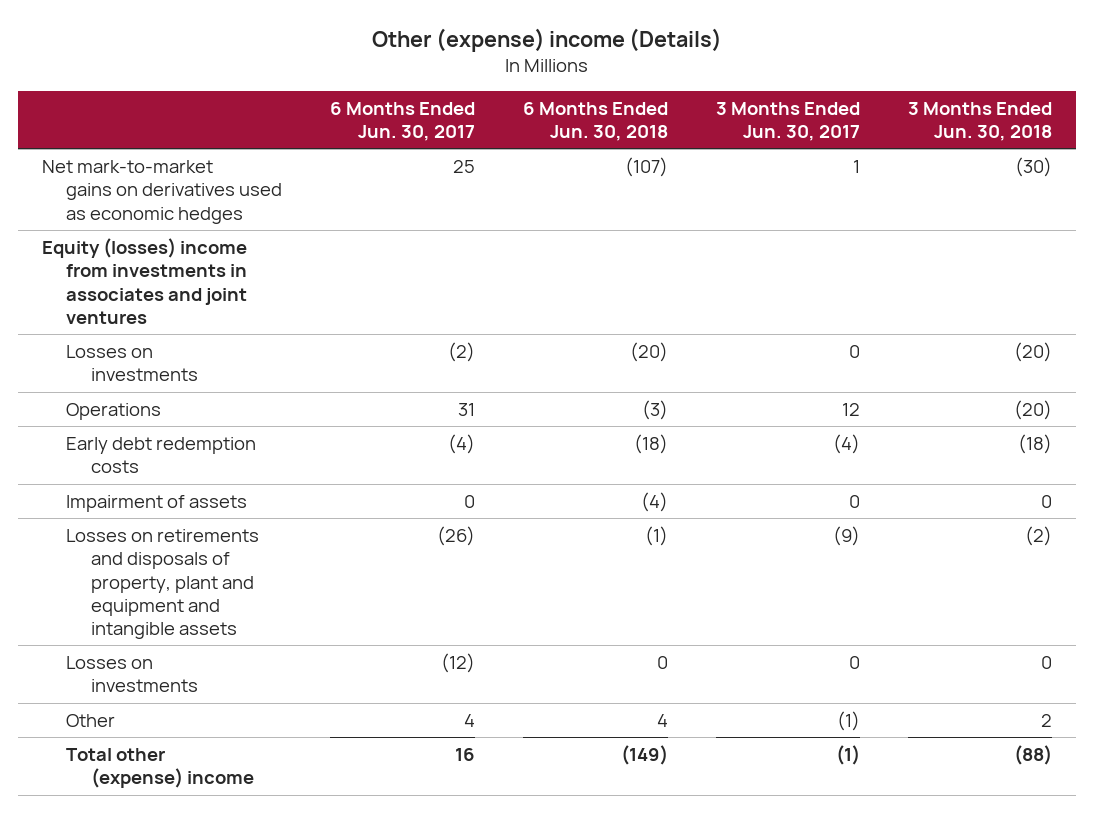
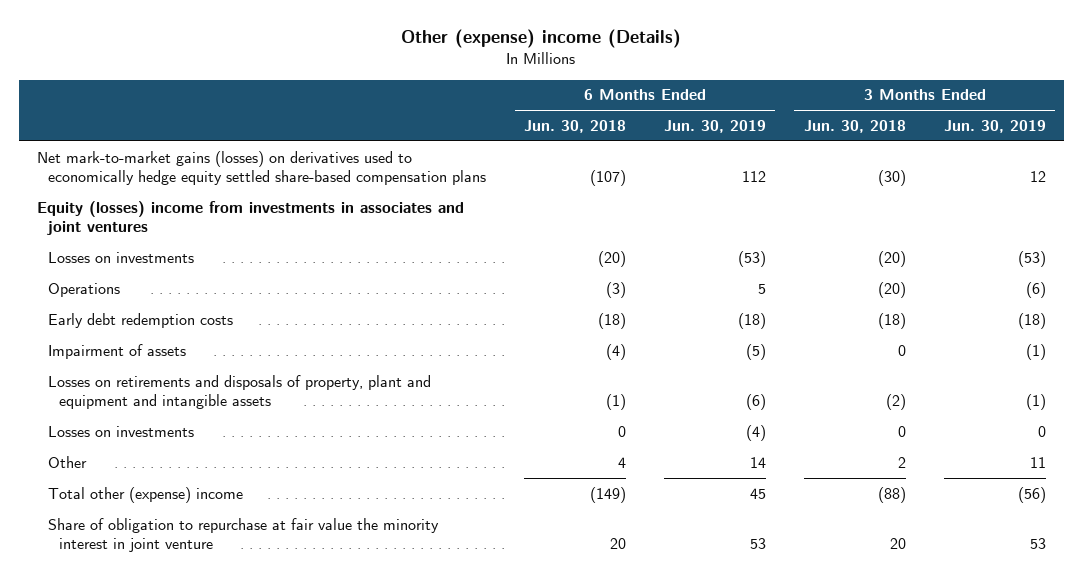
[330,101,476,141] 6 Months Ended Jun. 30, 2017 -> none
[715,101,860,141] 3 Months Ended Jun. 30, 2017 -> none
none -> [663,120,766,134] Jun. 30, 2019
none -> [943,120,1046,134] Jun. 30, 2019
[41,159,283,224] Net mark-to-market gains on derivatives used as economic hedges -> [37,150,487,185] Net mark-to-market gains (losses) on derivatives used to economically hedge equity settled share-based compensation plans
none -> [48,517,440,552] Share of obligation to repurchase at fair value the minority interest in joint venture

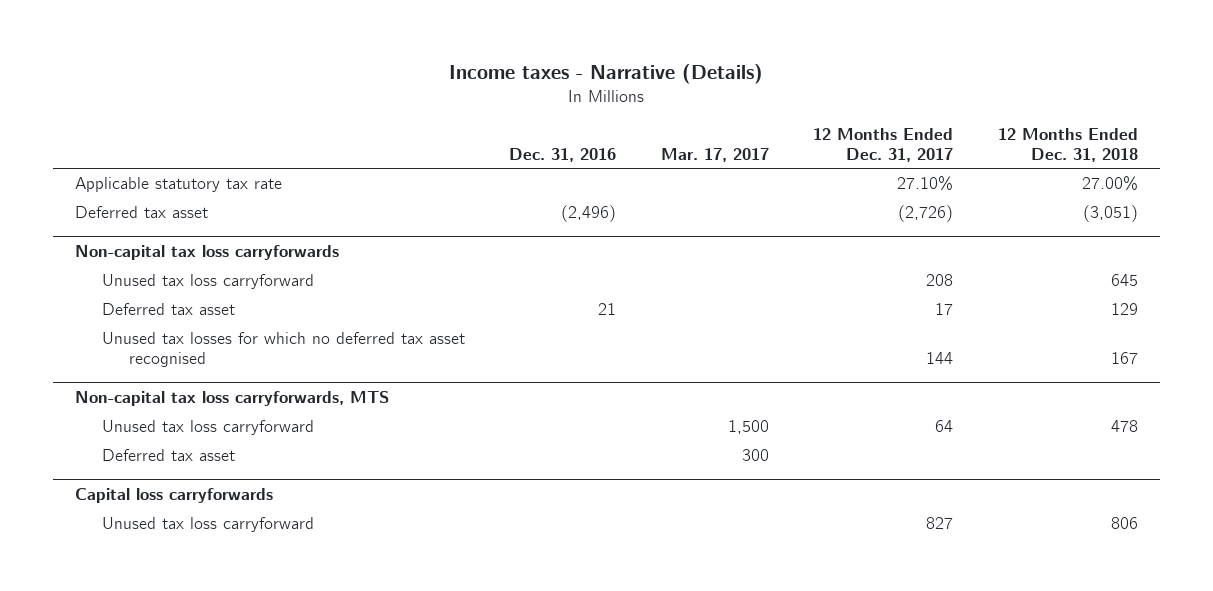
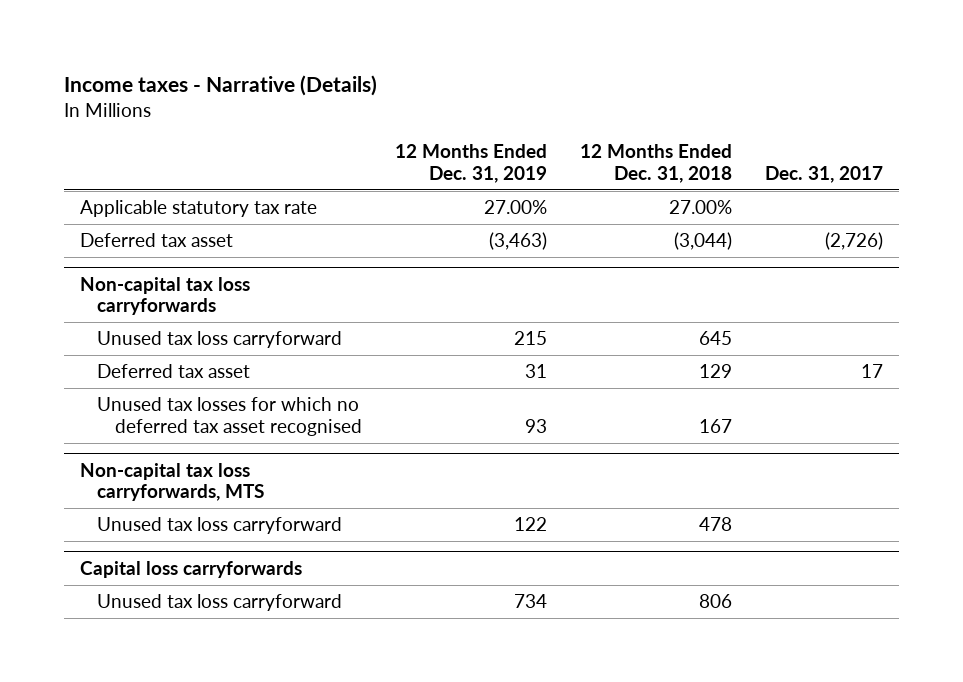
[509,147,617,162] Dec. 31, 2016 -> none
[660,147,769,162] Mar. 17, 2017 -> none
[813,127,954,162] 12 Months Ended Dec. 31, 2017 -> none
none -> [394,144,547,183] 12 Months Ended Dec. 31, 2019
none -> [764,165,883,183] Dec. 31, 2017
[1082,205,1138,223] (3,051) -> [673,232,732,251] (3,044)
[101,449,235,462] Deferred tax asset -> none

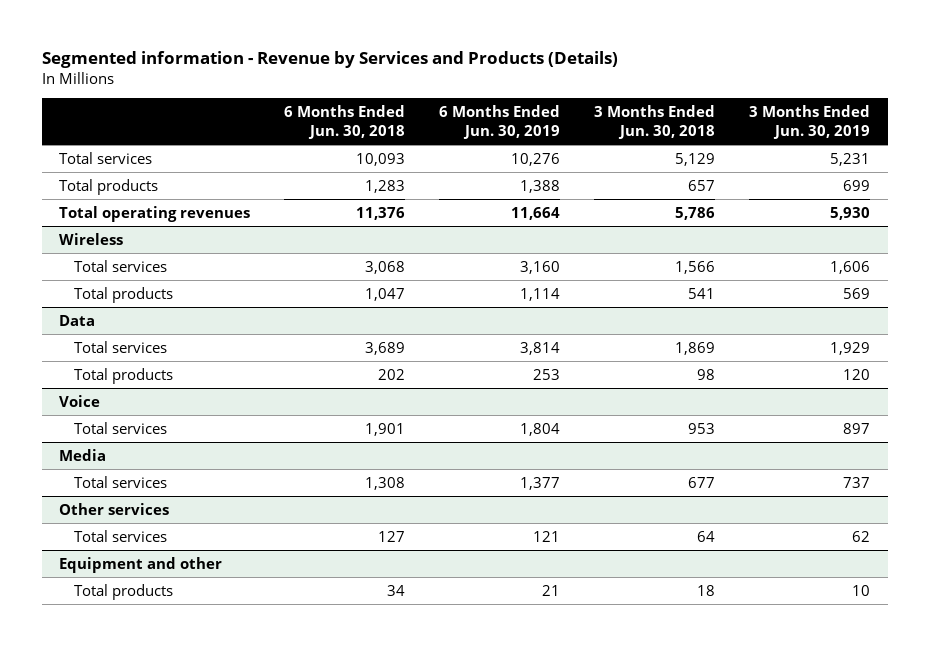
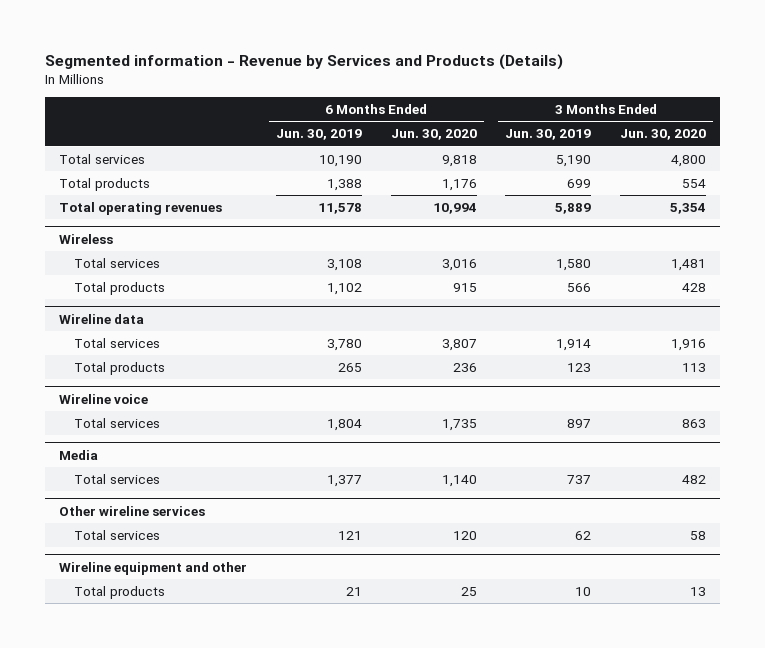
[283,105,405,139] 6 Months Ended Jun. 30, 2018 -> none
[594,105,716,139] 3 Months Ended Jun. 30, 2018 -> none
none -> [390,129,477,141] Jun. 30, 2020
none -> [620,129,707,141] Jun. 30, 2020
[511,152,561,166] 10,276 -> [318,154,362,167] 10,190
[830,152,871,166] 5,231 -> [556,154,592,167] 5,190
[511,206,561,220] 11,664 -> [317,202,362,214] 11,578
[830,206,871,220] 5,930 -> [555,202,592,214] 5,889
[520,260,561,274] 3,160 -> [326,258,362,271] 3,108
[830,260,871,274] 1,606 -> [556,258,592,271] 1,580
[520,287,561,301] 1,114 -> [326,282,362,295] 1,102
[843,287,871,299] 569 -> [567,282,592,292] 566
[58,314,95,326] Data -> [59,313,145,324] Wireline data
[520,341,561,355] 3,814 -> [326,338,362,351] 3,780
[830,341,871,355] 1,929 -> [556,338,592,351] 1,914
[533,368,561,380] 253 -> [337,362,362,372] 265
[843,368,871,380] 120 -> [567,362,592,372] 123
[58,394,100,407] Voice -> [59,393,149,404] Wireline voice
[58,502,169,515] Other services -> [59,505,206,516] Other wireline services
[58,556,222,573] Equipment and other -> [59,561,248,575] Wireline equipment and other

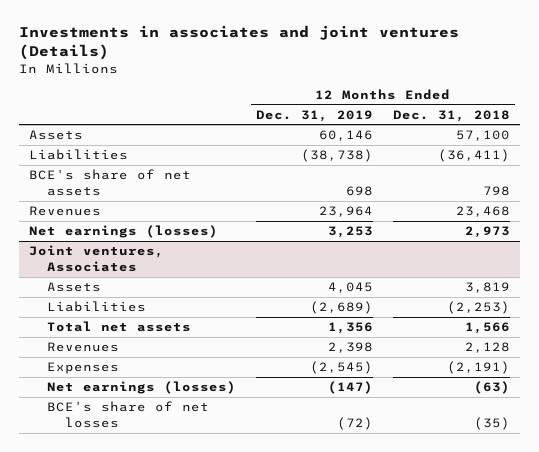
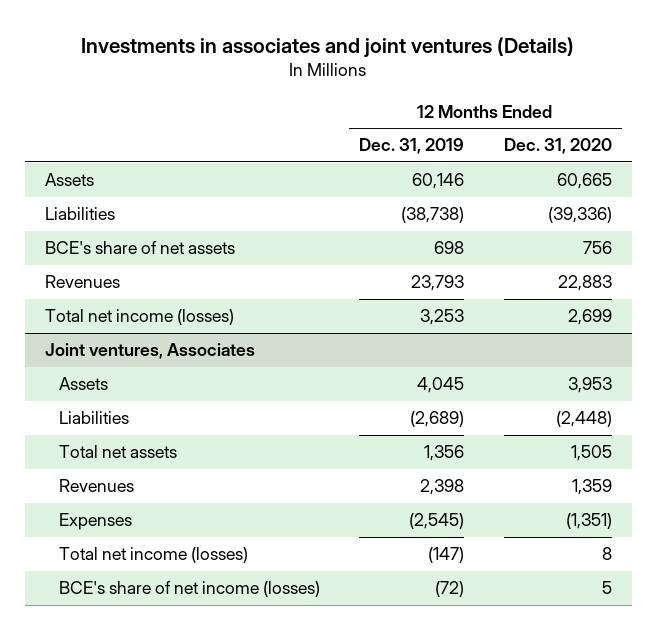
[392,109,510,122] Dec. 31, 2018 -> none
none -> [503,138,612,155] Dec. 31, 2020
[318,206,373,218] 23,964 -> [411,275,465,292] 23,793
[28,225,218,239] Net earnings (losses) -> [45,309,235,326] Total net income (losses)
[46,381,236,395] Net earnings (losses) -> [58,547,248,564] Total net income (losses)
[46,401,209,428] BCE's share of net losses -> [58,581,320,598] BCE's share of net income (losses)

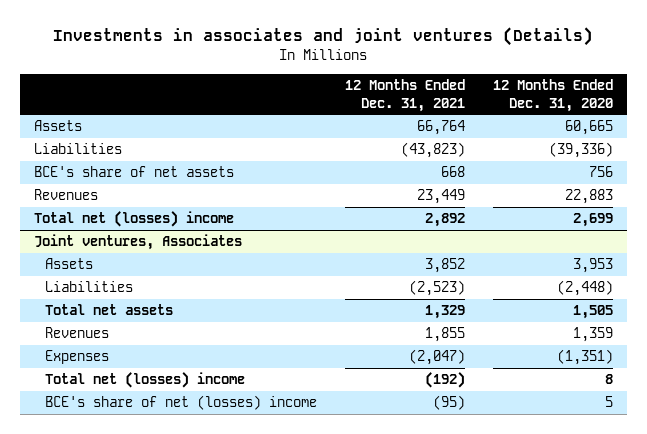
[359,138,465,155] Dec. 31, 2019 -> none
none -> [344,79,465,112] 12 Months Ended Dec. 31, 2021
[45,309,235,326] Total net income (losses) -> [33,211,234,228] Total net (losses) income
[58,547,248,564] Total net income (losses) -> [44,372,245,389] Total net (losses) income
[58,581,320,598] BCE's share of net income (losses) -> [44,395,317,411] BCE's share of net (losses) income

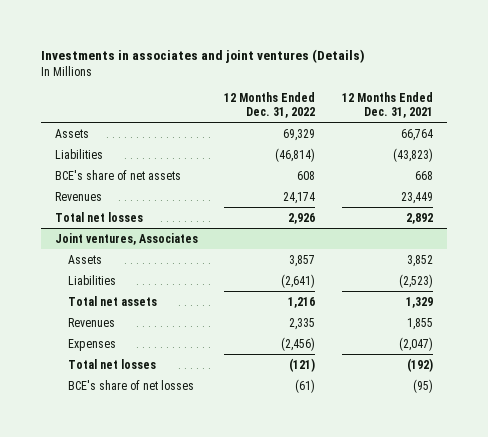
[492,79,613,112] 12 Months Ended Dec. 31, 2020 -> none
none -> [224,92,316,119] 12 Months Ended Dec. 31, 2022
[33,211,234,228] Total net (losses) income -> [54,211,143,222] Total net losses
[44,372,245,389] Total net (losses) income -> [68,358,157,369] Total net losses
[44,395,317,411] BCE's share of net (losses) income -> [68,379,195,390] BCE's share of net losses

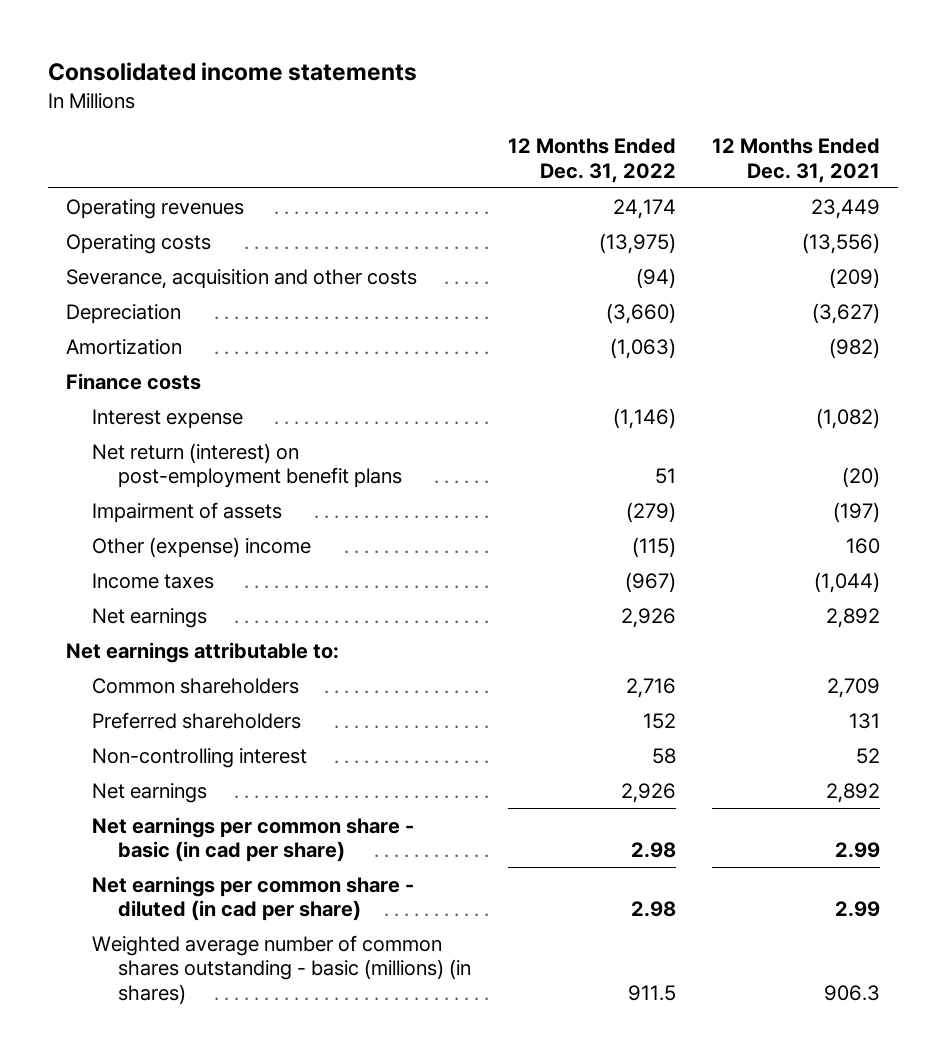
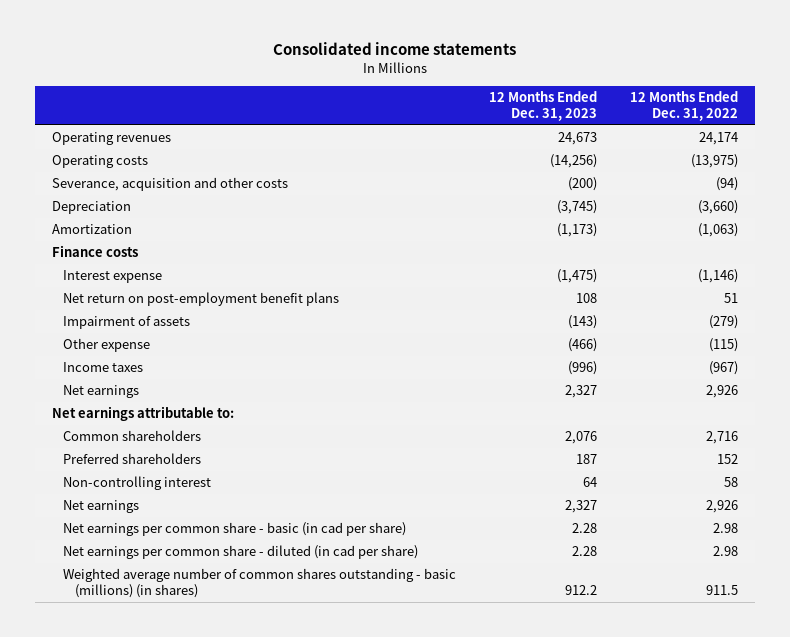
[712,138,881,183] 12 Months Ended Dec. 31, 2021 -> none
none -> [489,90,598,121] 12 Months Ended Dec. 31, 2023
[92,442,403,489] Net return (interest) on post-employment benefit plans -> [63,292,340,307] Net return on post-employment benefit plans
[92,536,312,558] Other (expense) income -> [63,338,151,353] Other expense

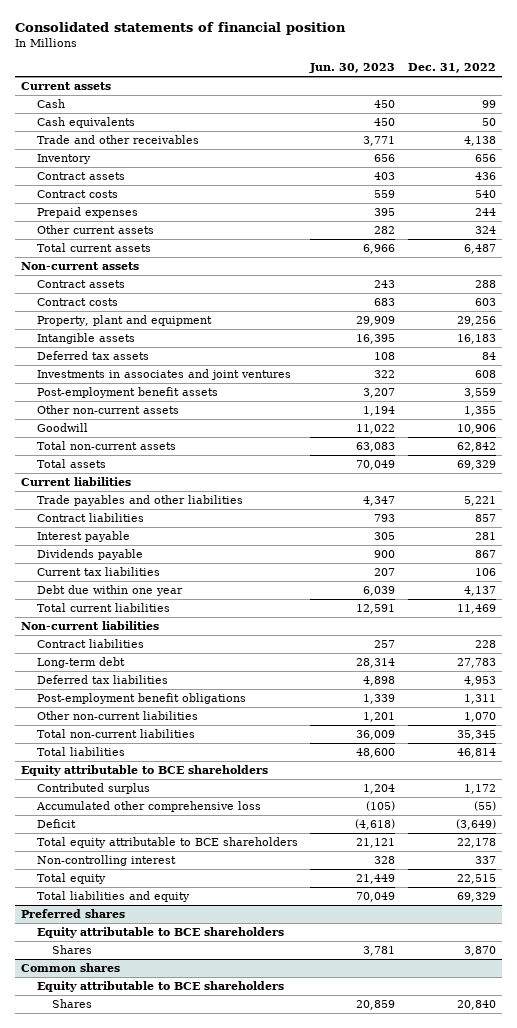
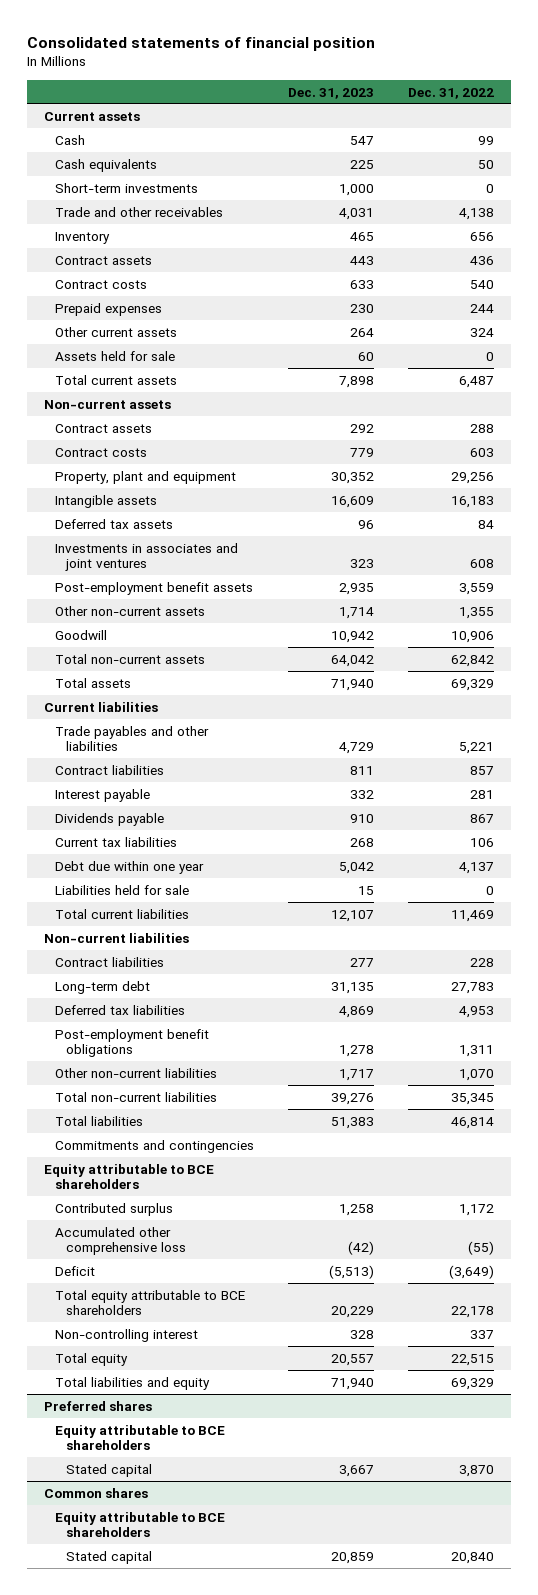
[309,63,396,74] Jun. 30, 2023 -> none
none -> [287,87,374,99] Dec. 31, 2023
none -> [54,182,198,193] Short-term investments
none -> [54,350,175,361] Assets held for sale
none -> [54,884,189,895] Liabilities held for sale
none -> [54,1139,254,1153] Commitments and contingencies
[52,945,93,955] Shares -> [65,1463,152,1477] Stated capital
[52,999,93,1009] Shares -> [65,1550,152,1564] Stated capital

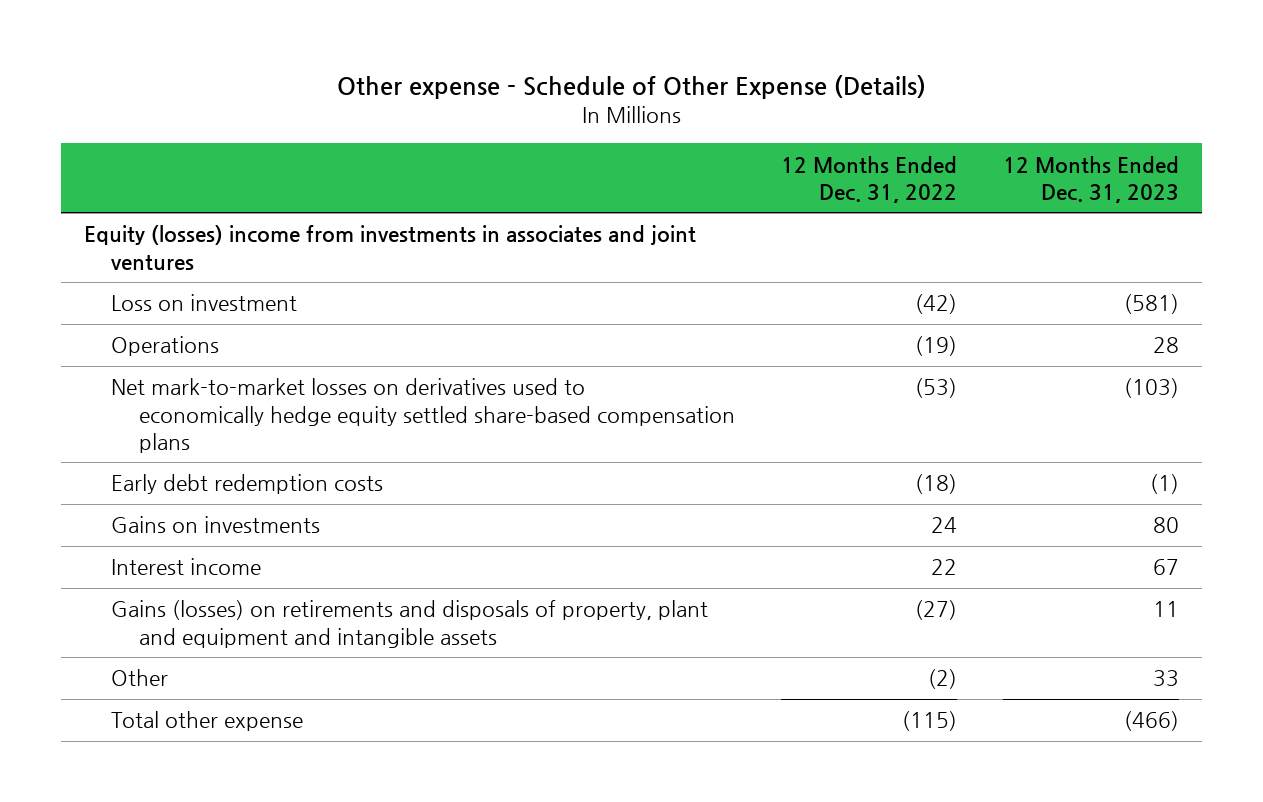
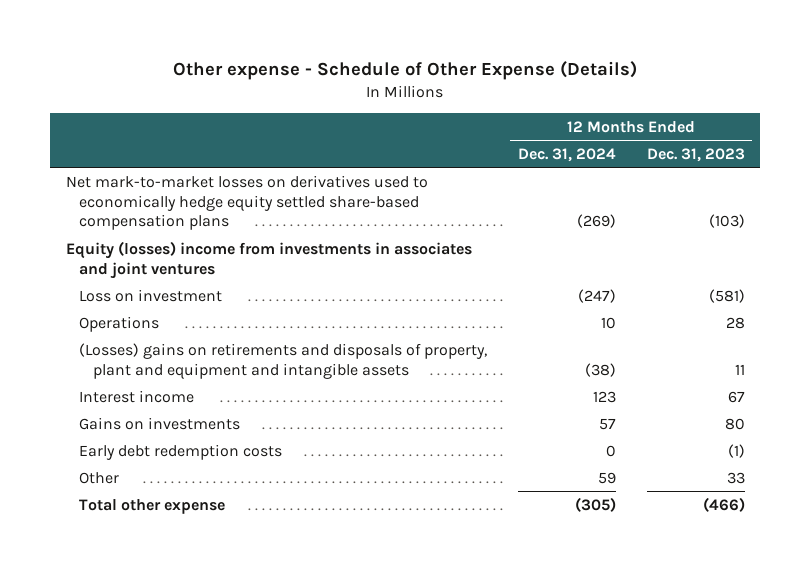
[780,155,957,203] 12 Months Ended Dec. 31, 2022 -> none
none -> [517,147,616,162] Dec. 31, 2024
[111,378,735,453] Net mark-to-market losses on derivatives used to economically hedge equity settled share-based compensation plans -> [65,174,428,231] Net mark-to-market losses on derivatives used to economically hedge equity settled share-based compensation plans
none -> [79,342,488,379] (Losses) gains on retirements and disposals of property, plant and equipment and intangible assets
[111,600,709,648] Gains (losses) on retirements and disposals of property, plant and equipment and intangible assets -> none
[111,516,321,534] Gains on investments -> [79,416,241,430] Gains on investments
[111,474,384,495] Early debt redemption costs -> [79,443,283,460] Early debt redemption costs

